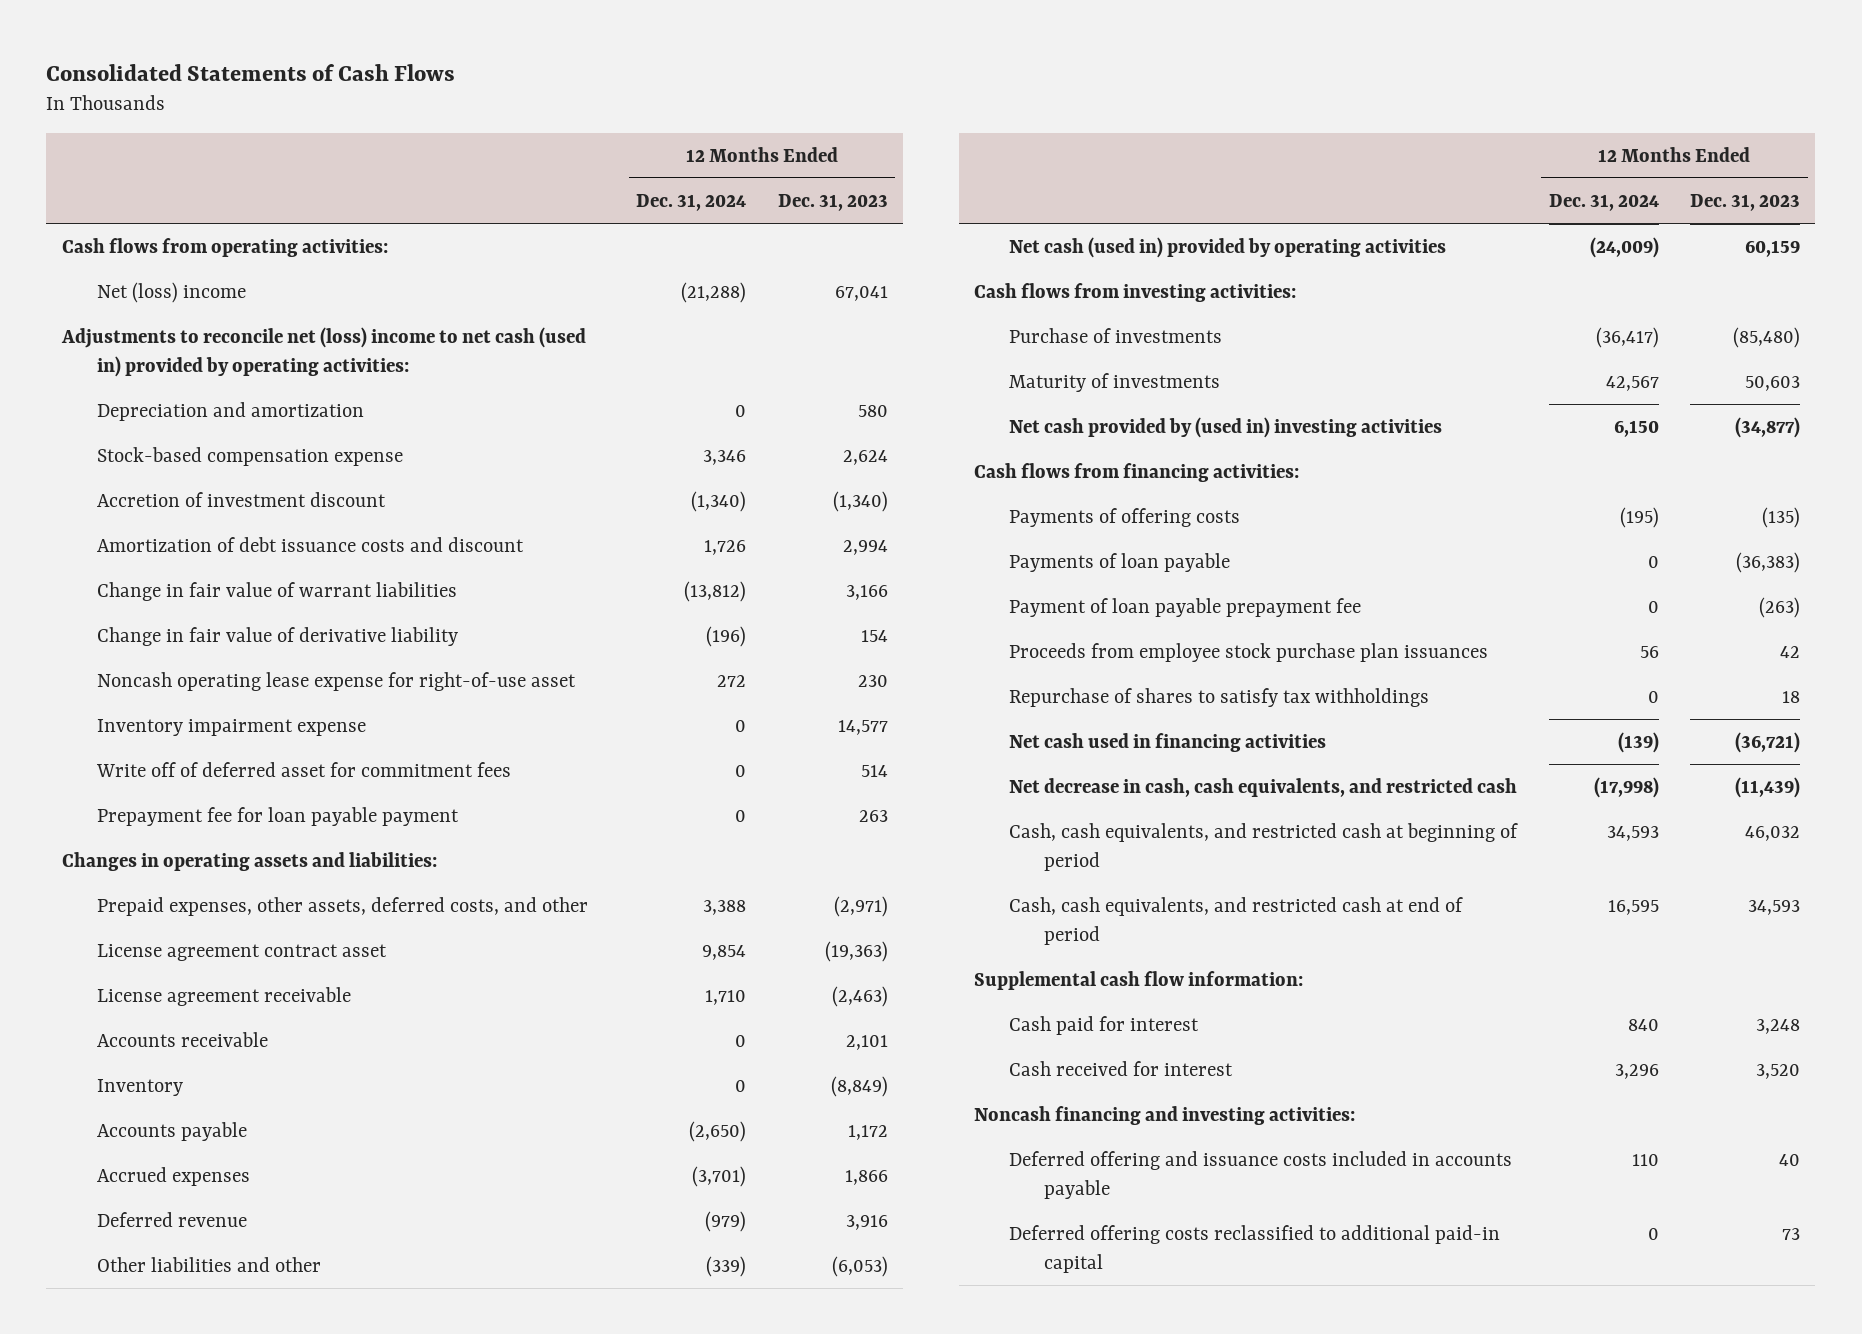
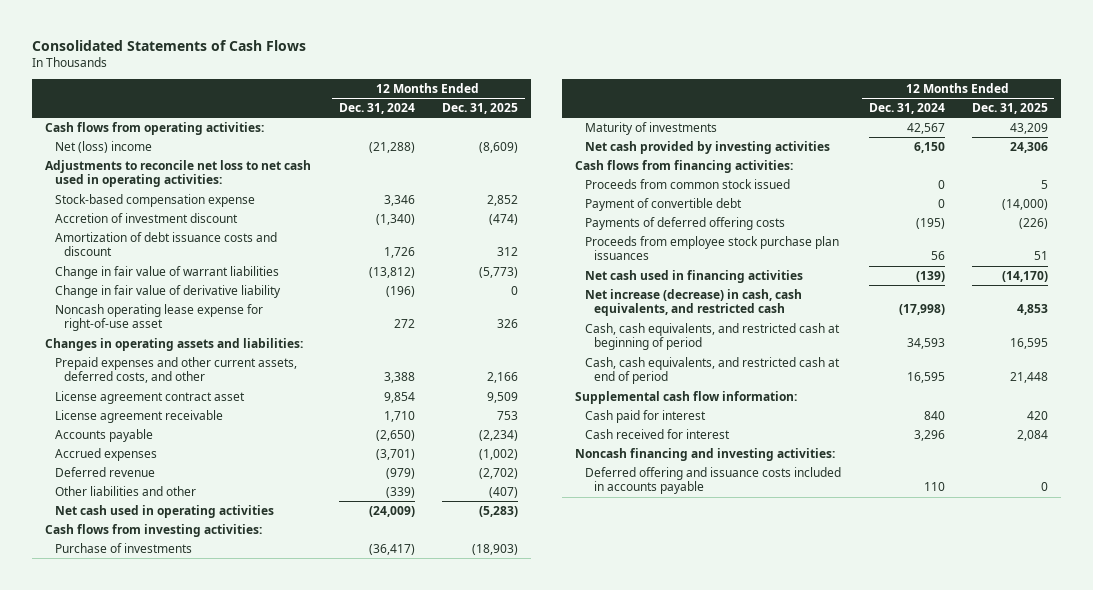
[777,193,888,211] Dec. 31, 2023 -> none
none -> [441,103,518,115] Dec. 31, 2025
[97,401,365,421] Depreciation and amortization -> none
[61,326,587,377] Adjustments to reconcile net (loss) income to net cash (used in) provided by operating activities: -> [45,159,312,188] Adjustments to reconcile net loss to net cash used in operating activities:
[97,718,367,736] Inventory impairment expense -> none
[96,761,512,777] Write off of deferred asset for commitment fees -> none
[97,806,460,826] Prepayment fee for loan payable payment -> none
[97,896,589,916] Prepaid expenses, other assets, deferred costs, and other -> [54,356,297,384] Prepaid expenses and other current assets, deferred costs, and other
[97,1031,269,1047] Accounts receivable -> none
[97,1078,184,1096] Inventory -> none
[1009,236,1447,258] Net cash (used in) provided by operating activities -> [54,504,274,518] Net cash used in operating activities
[1009,416,1443,438] Net cash provided by (used in) investing activities -> [584,140,830,154] Net cash provided by investing activities
[1009,552,1231,572] Payments of loan payable -> none
[1009,597,1362,617] Payment of loan payable prepayment fee -> none
none -> [584,178,790,189] Proceeds from common stock issued
none -> [584,197,742,211] Payment of convertible debt
[1009,507,1241,527] Payments of offering costs -> [584,216,785,230] Payments of deferred offering costs
[1009,687,1430,707] Repurchase of shares to satisfy tax withholdings -> none
[1009,777,1518,797] Net decrease in cash, cash equivalents, and restricted cash -> [584,288,802,317] Net increase (decrease) in cash, cash equivalents, and restricted cash
[1009,1224,1501,1273] Deferred offering costs reclassified to additional paid-in capital -> none

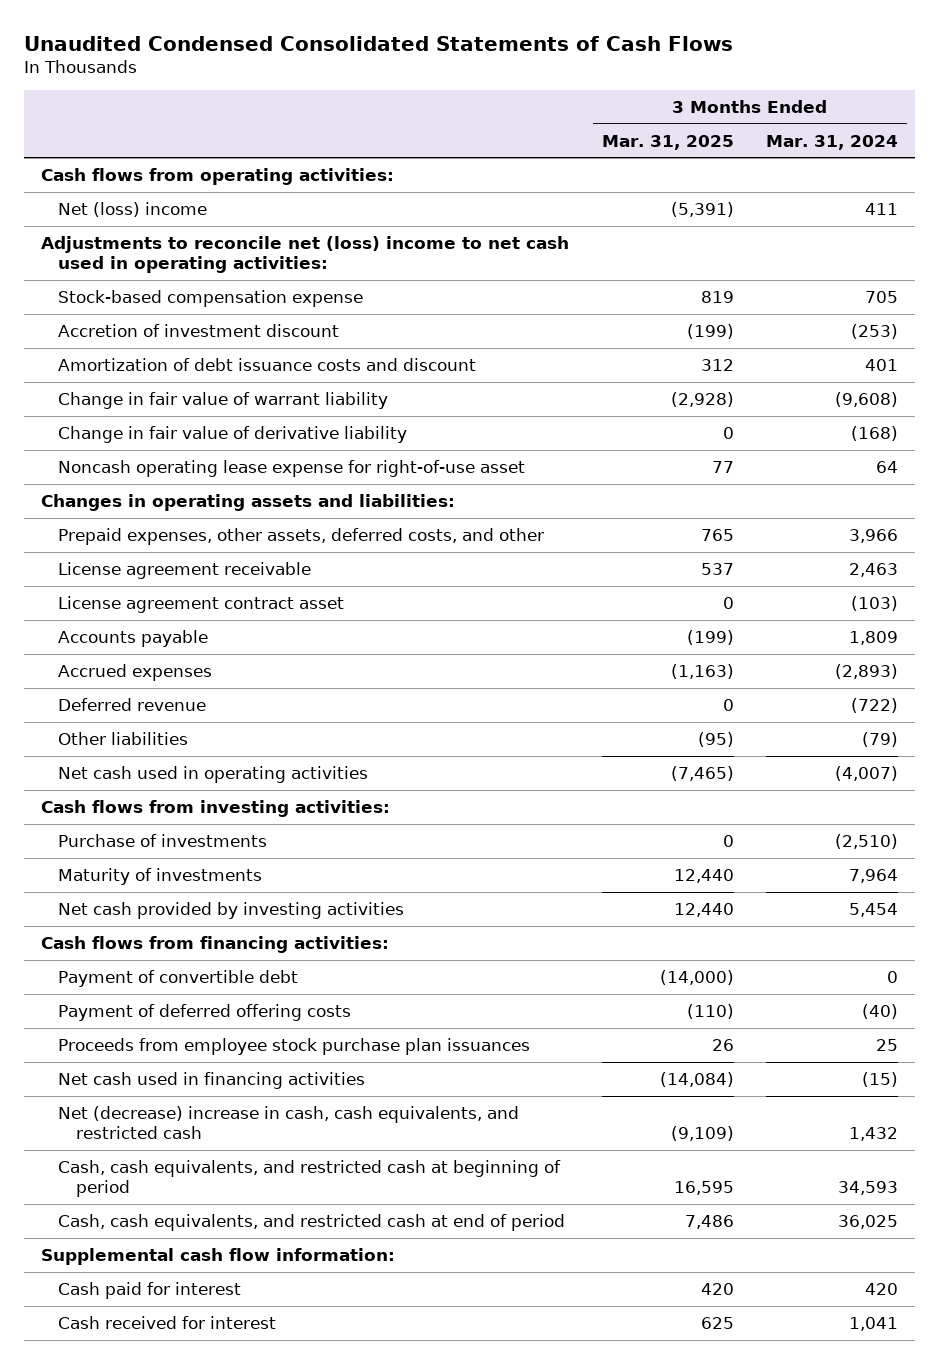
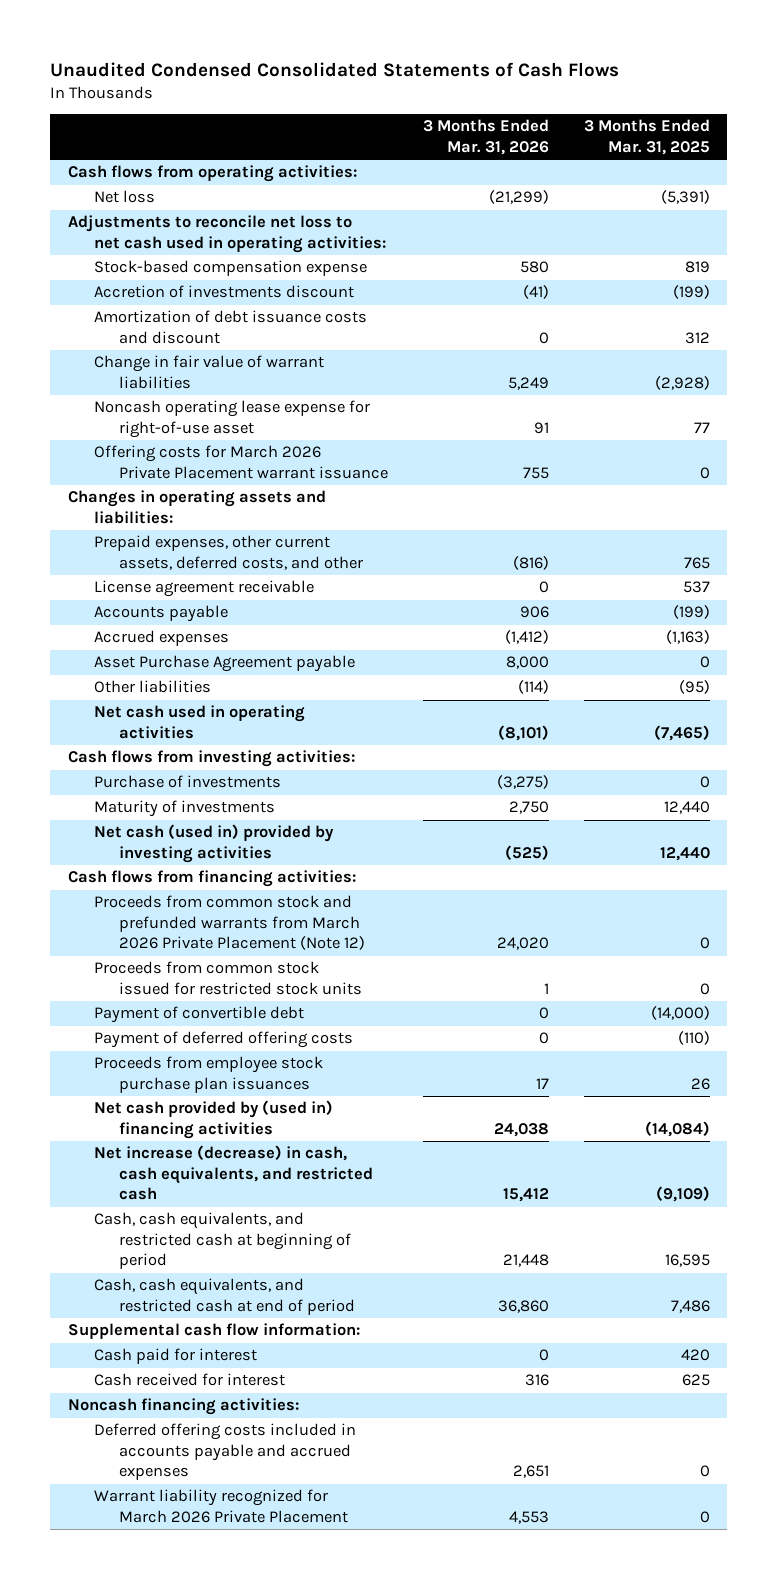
[766,134,899,150] Mar. 31, 2024 -> none
none -> [423,119,550,155] 3 Months Ended Mar. 31, 2026
[58,201,208,217] Net (loss) income -> [93,190,155,204] Net loss
[40,235,569,274] Adjustments to reconcile net (loss) income to net cash used in operating activities: -> [67,215,386,253] Adjustments to reconcile net loss to net cash used in operating activities:
[58,323,340,337] Accretion of investment discount -> [93,285,354,299] Accretion of investments discount
[58,425,408,443] Change in fair value of derivative liability -> none
[58,391,389,409] Change in fair value of warrant liability -> [93,355,324,389] Change in fair value of warrant liabilities
none -> [93,445,389,479] Offering costs for March 2026 Private Placement warrant issuance
[58,527,545,545] Prepaid expenses, other assets, deferred costs, and other -> [93,535,364,570] Prepaid expenses, other current assets, deferred costs, and other
[58,595,345,613] License agreement contract asset -> none
[58,697,207,711] Deferred revenue -> none
none -> [93,655,355,673] Asset Purchase Agreement payable
[58,901,405,919] Net cash provided by investing activities -> [93,824,334,863] Net cash (used in) provided by investing activities
none -> [93,895,366,951] Proceeds from common stock and prefunded warrants from March 2026 Private Placement (Note 12)
none -> [93,961,363,995] Proceeds from common stock issued for restricted stock units
[58,1071,366,1089] Net cash used in financing activities -> [93,1100,333,1139] Net cash provided by (used in) financing activities
[58,1105,520,1140] Net (decrease) increase in cash, cash equivalents, and restricted cash -> [93,1145,374,1201] Net increase (decrease) in cash, cash equivalents, and restricted cash
none -> [67,1398,299,1416] Noncash financing activities:
none -> [93,1423,356,1481] Deferred offering costs included in accounts payable and accrued expenses
none -> [93,1489,349,1523] Warrant liability recognized for March 2026 Private Placement

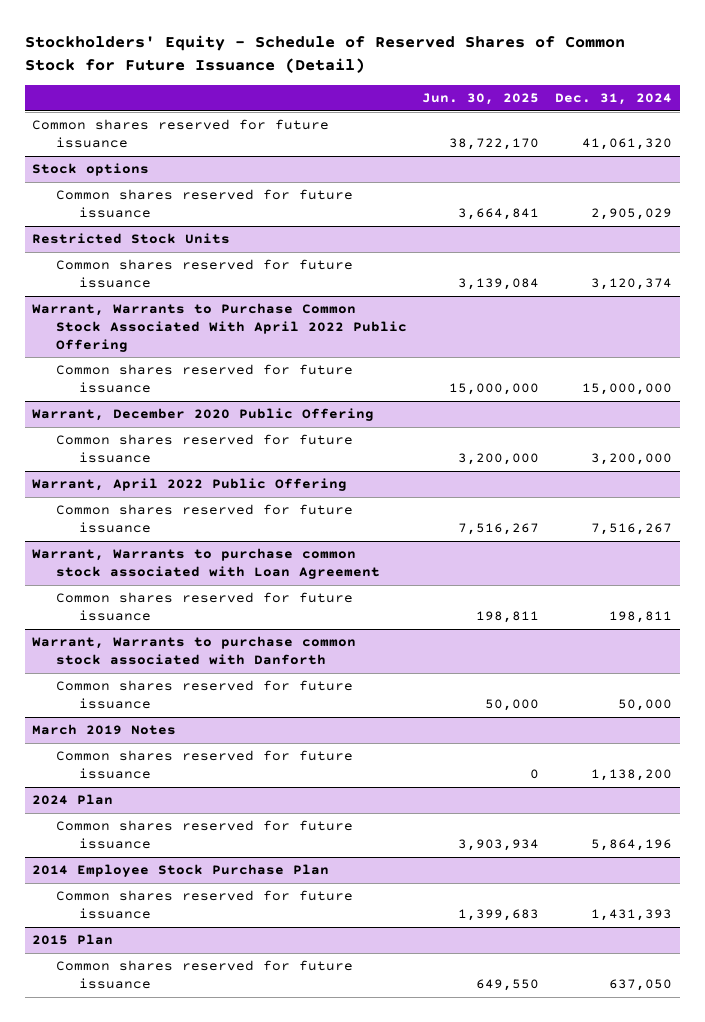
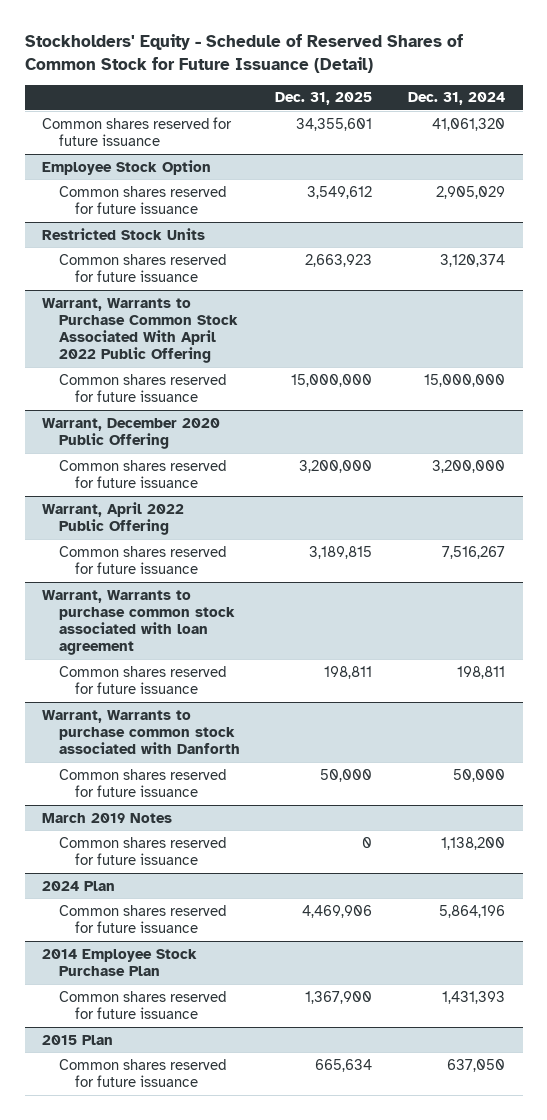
[422,93,540,106] Jun. 30, 2025 -> none
none -> [275,92,373,106] Dec. 31, 2025
[32,163,150,177] Stock options -> [42,159,212,175] Employee Stock Option
[32,548,380,579] Warrant, Warrants to purchase common stock associated with Loan Agreement -> [42,589,235,656] Warrant, Warrants to purchase common stock associated with loan agreement

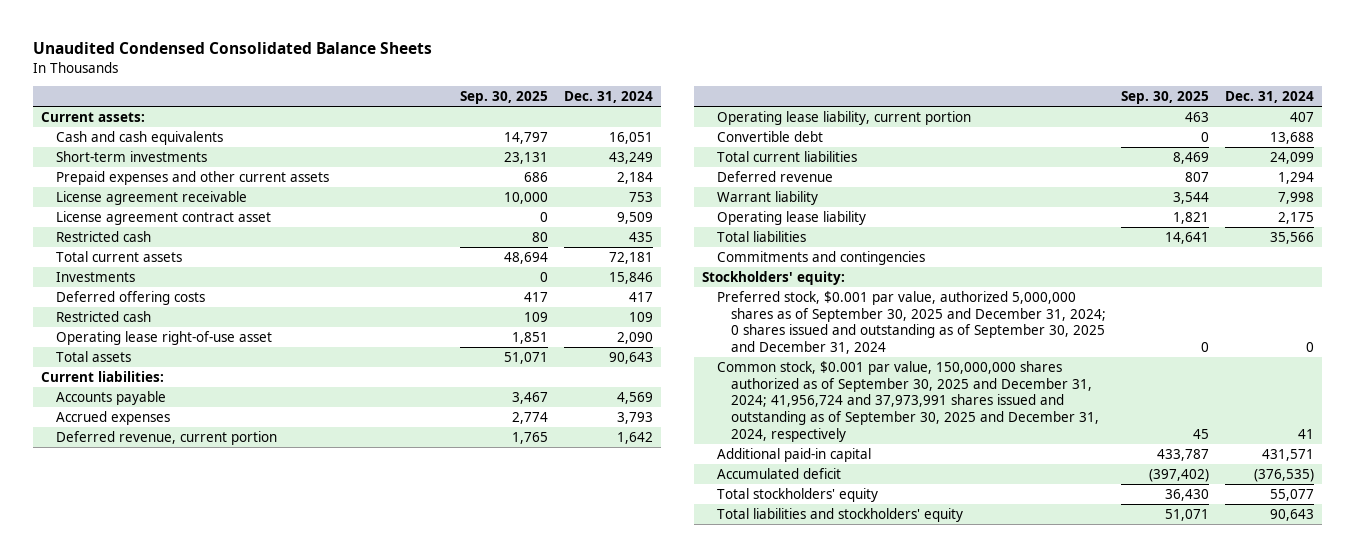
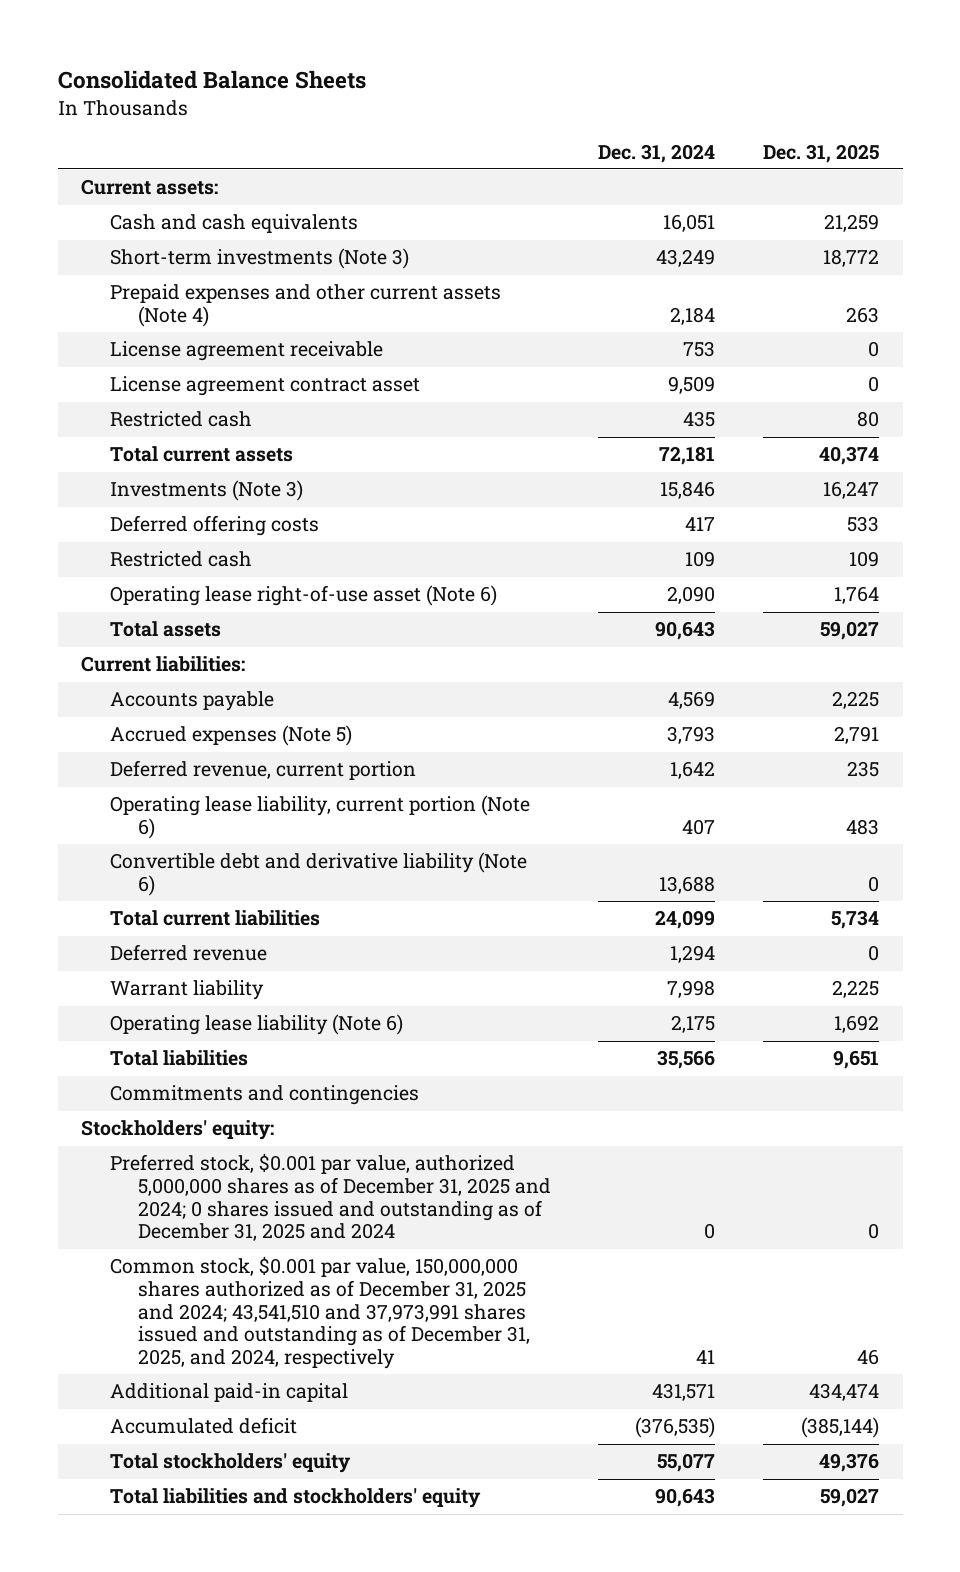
[33,42,433,55] Unaudited Condensed Consolidated Balance Sheets -> [57,70,366,90] Consolidated Balance Sheets
[460,91,549,105] Sep. 30, 2025 -> none
none -> [762,143,879,163] Dec. 31, 2025
[55,150,207,162] Short-term investments -> [109,248,409,270] Short-term investments (Note 3)
[55,170,329,185] Prepaid expenses and other current assets -> [109,284,501,328] Prepaid expenses and other current assets (Note 4)
[55,271,135,282] Investments -> [109,480,303,502] Investments (Note 3)
[55,330,272,345] Operating lease right-of-use asset -> [109,585,497,607] Operating lease right-of-use asset (Note 6)
[55,410,170,425] Accrued expenses -> [109,725,352,747] Accrued expenses (Note 5)
[716,110,971,125] Operating lease liability, current portion -> [109,795,530,840] Operating lease liability, current portion (Note 6)
[716,130,823,142] Convertible debt -> [109,852,527,897] Convertible debt and derivative liability (Note 6)
[716,210,866,225] Operating lease liability -> [109,1014,403,1036] Operating lease liability (Note 6)
[716,290,1106,355] Preferred stock, $0.001 par value, authorized 5,000,000 shares as of September 30, 2025 and December 31, 2024; 0 shares issued and outstanding as of September 30, 2025 and December 31, 2024 -> [109,1153,551,1242] Preferred stock, $0.001 par value, authorized 5,000,000 shares as of December 31, 2025 and 2024; 0 shares issued and outstanding as of December 31, 2025 and 2024
[716,360,1099,442] Common stock, $0.001 par value, 150,000,000 shares authorized as of September 30, 2025 and December 31, 2024; 41,956,724 and 37,973,991 shares issued and outstanding as of September 30, 2025 and December 31, 2024, respectively -> [109,1256,530,1370] Common stock, $0.001 par value, 150,000,000 shares authorized as of December 31, 2025 and 2024; 43,541,510 and 37,973,991 shares issued and outstanding as of December 31, 2025, and 2024, respectively

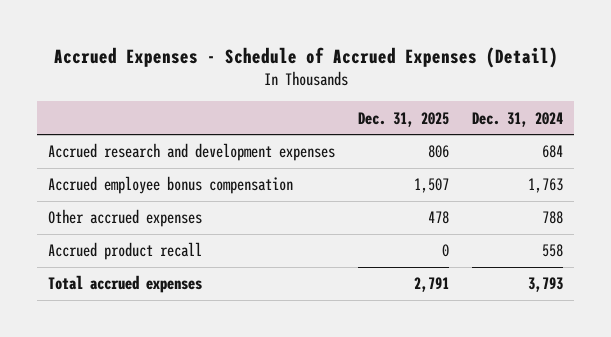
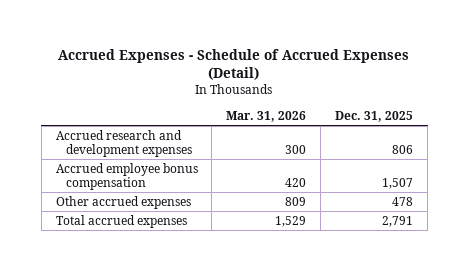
[471,111,563,127] Dec. 31, 2024 -> none
none -> [226,111,307,123] Mar. 31, 2026
[48,242,203,261] Accrued product recall -> none

